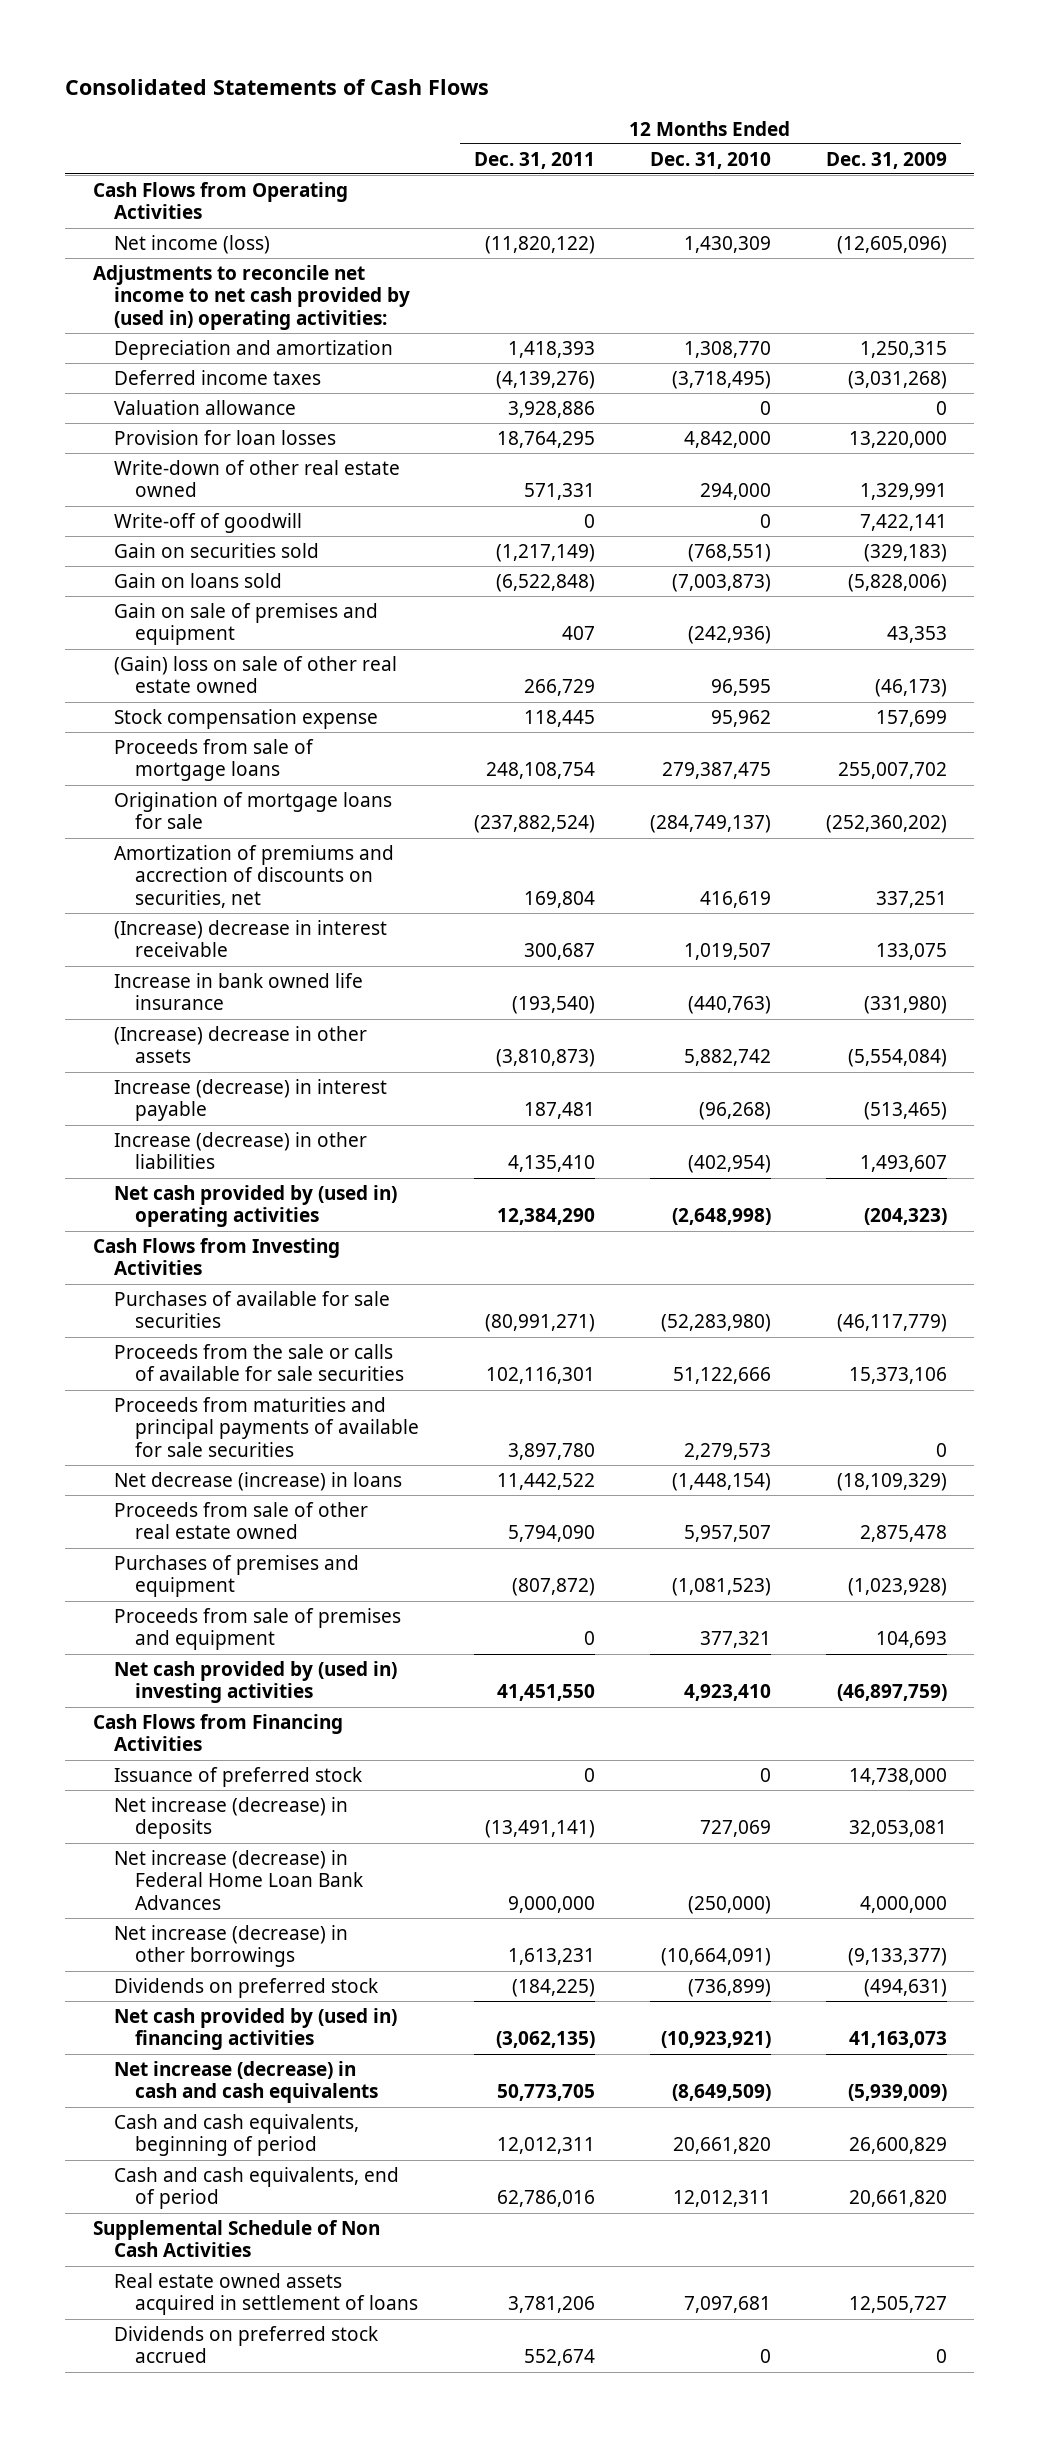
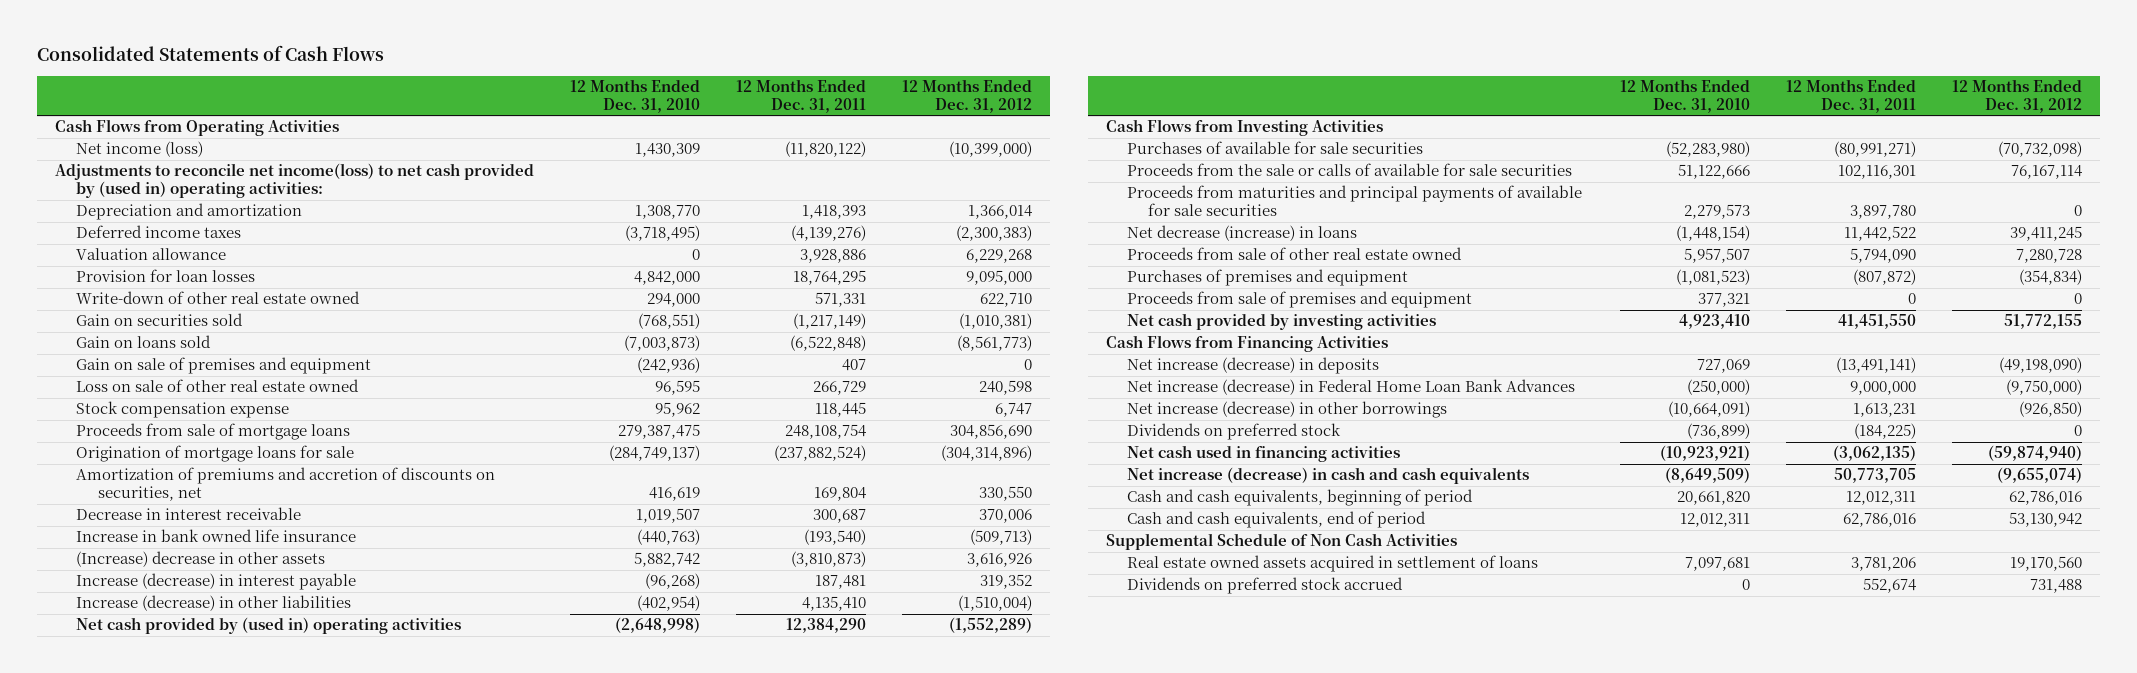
[825,151,947,169] Dec. 31, 2009 -> none
none -> [901,79,1032,113] 12 Months Ended Dec. 31, 2012
[92,264,411,331] Adjustments to reconcile net income to net cash provided by (used in) operating activities: -> [55,163,535,199] Adjustments to reconcile net income(loss) to net cash provided by (used in) operating activities:
[114,512,303,533] Write-off of goodwill -> none
[114,655,398,694] (Gain) loss on sale of other real estate owned -> [76,379,360,393] Loss on sale of other real estate owned
[114,844,395,909] Amortization of premiums and accrection of discounts on securities, net -> [76,467,496,502] Amortization of premiums and accretion of discounts on securities, net
[114,919,388,958] (Increase) decrease in interest receivable -> [76,507,302,521] Decrease in interest receivable
[114,1660,398,1704] Net cash provided by (used in) investing activities -> [1126,313,1436,331] Net cash provided by investing activities
[114,1766,363,1787] Issuance of preferred stock -> none
[114,2007,398,2051] Net cash provided by (used in) financing activities -> [1126,445,1400,463] Net cash used in financing activities

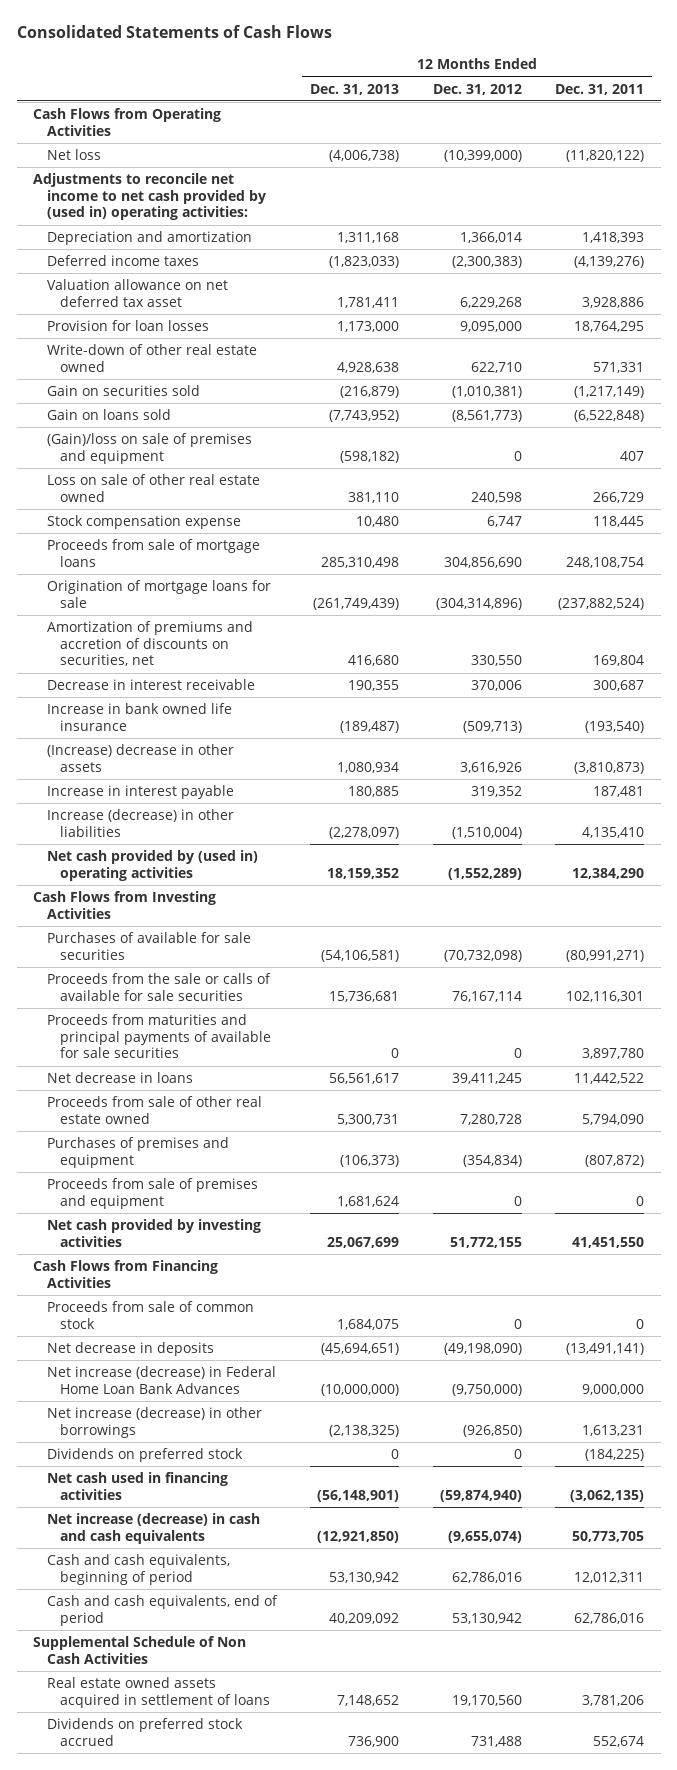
[569,79,700,113] 12 Months Ended Dec. 31, 2010 -> none
none -> [310,83,400,95] Dec. 31, 2013
[76,141,204,158] Net income (loss) -> [46,149,101,161] Net loss
[55,163,535,199] Adjustments to reconcile net income(loss) to net cash provided by (used in) operating activities: -> [33,173,266,221] Adjustments to reconcile net income to net cash provided by (used in) operating activities:
[76,248,227,261] Valuation allowance -> [46,279,228,307] Valuation allowance on net deferred tax asset
[76,357,372,375] Gain on sale of premises and equipment -> [46,433,252,464] (Gain)/loss on sale of premises and equipment
[76,573,357,591] Increase (decrease) in interest payable -> [46,785,234,800] Increase in interest payable
[1126,225,1357,242] Net decrease (increase) in loans -> [46,1072,193,1084] Net decrease in loans
none -> [46,1301,254,1329] Proceeds from sale of common stock
[1126,357,1379,375] Net increase (decrease) in deposits -> [46,1342,214,1357] Net decrease in deposits

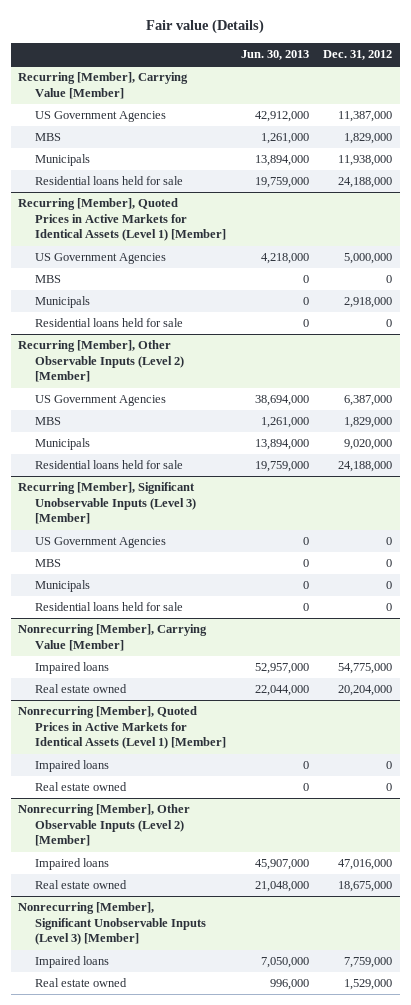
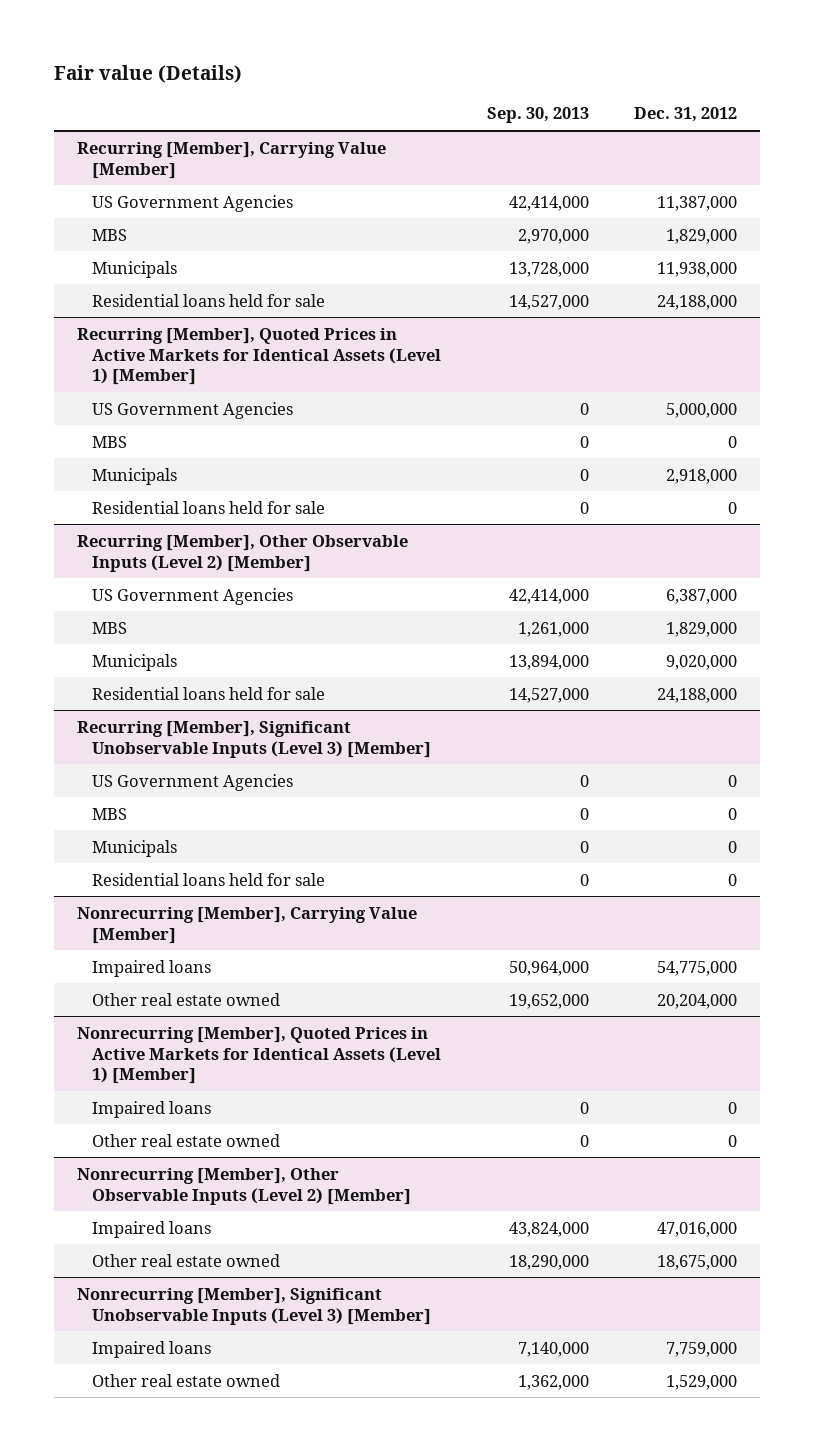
[240,49,309,60] Jun. 30, 2013 -> none
none -> [486,107,589,124] Sep. 30, 2013
[35,684,128,694] Real estate owned -> [92,992,281,1006] Other real estate owned
[35,782,128,792] Real estate owned -> [92,1133,281,1147] Other real estate owned
[35,880,128,890] Real estate owned -> [92,1253,281,1267] Other real estate owned
[35,978,128,988] Real estate owned -> [92,1373,281,1387] Other real estate owned

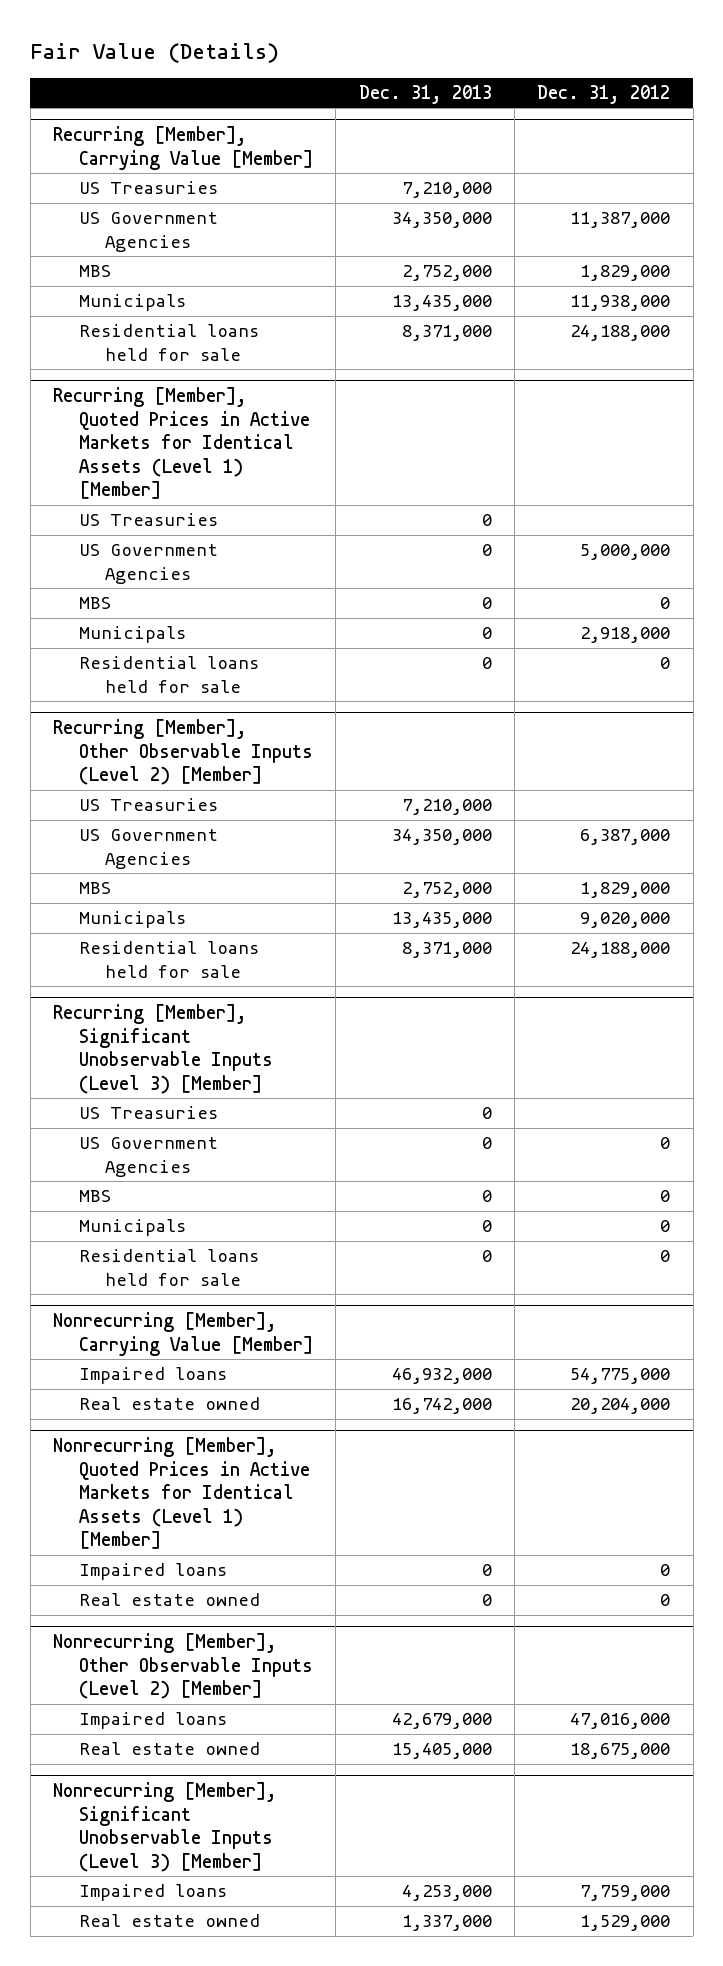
[54,65,243,84] Fair value (Details) -> [30,43,280,64] Fair Value (Details)
[486,107,589,124] Sep. 30, 2013 -> none
none -> [358,84,492,104] Dec. 31, 2013
none -> [79,181,219,195] US Treasuries
none -> [79,513,219,527] US Treasuries
none -> [79,798,219,812] US Treasuries
none -> [79,1106,219,1120] US Treasuries
[92,992,281,1006] Other real estate owned -> [79,1397,261,1411] Real estate owned
[92,1133,281,1147] Other real estate owned -> [79,1593,261,1607] Real estate owned
[92,1253,281,1267] Other real estate owned -> [79,1742,261,1756] Real estate owned
[92,1373,281,1387] Other real estate owned -> [79,1914,261,1928] Real estate owned

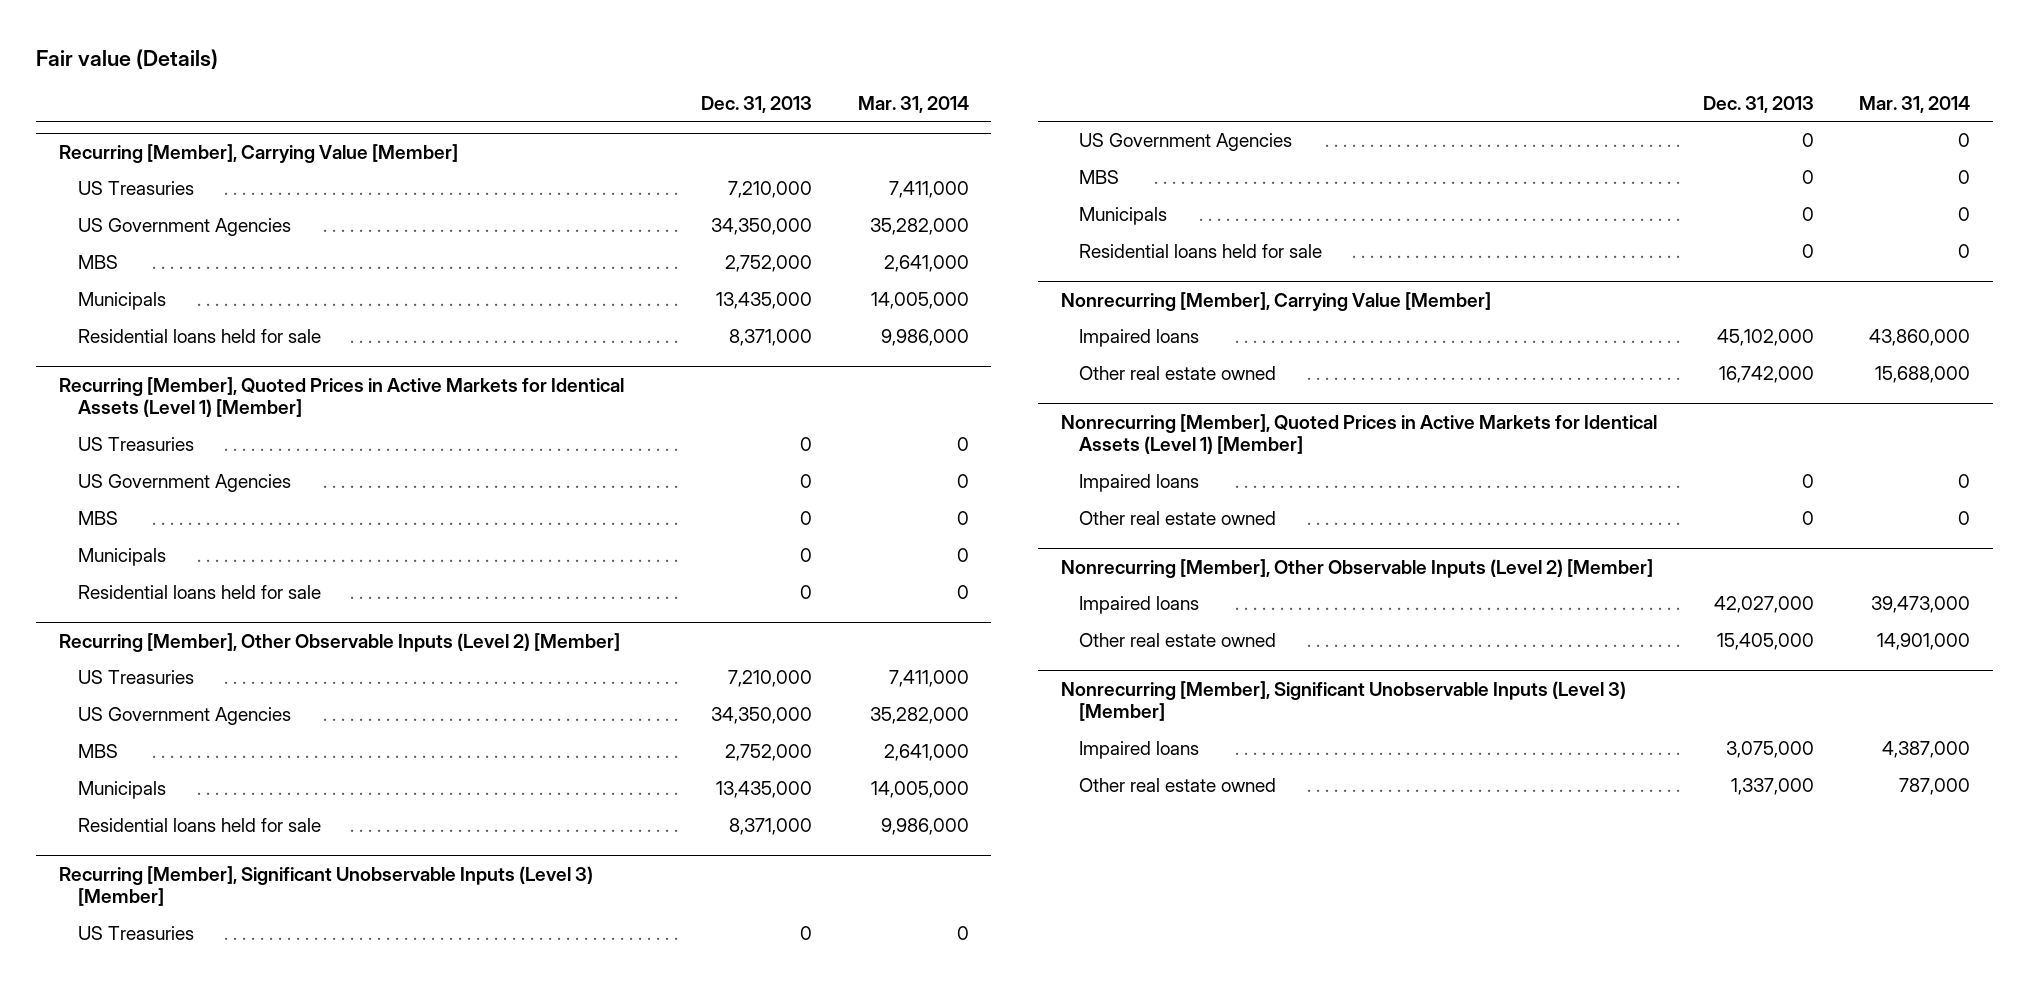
[30,43,280,64] Fair Value (Details) -> [36,48,219,69] Fair value (Details)
[537,84,671,104] Dec. 31, 2012 -> none
none -> [857,95,969,113] Mar. 31, 2014
[391,1368,492,1385] 46,932,000 -> [1716,329,1814,347] 45,102,000
[79,1397,261,1411] Real estate owned -> [1079,366,1277,381] Other real estate owned
[79,1593,261,1607] Real estate owned -> [1079,511,1277,526] Other real estate owned
[391,1713,492,1730] 42,679,000 -> [1713,596,1814,614] 42,027,000
[79,1742,261,1756] Real estate owned -> [1079,633,1277,648] Other real estate owned
[401,1885,492,1902] 4,253,000 -> [1725,741,1814,759] 3,075,000
[79,1914,261,1928] Real estate owned -> [1079,778,1277,793] Other real estate owned

